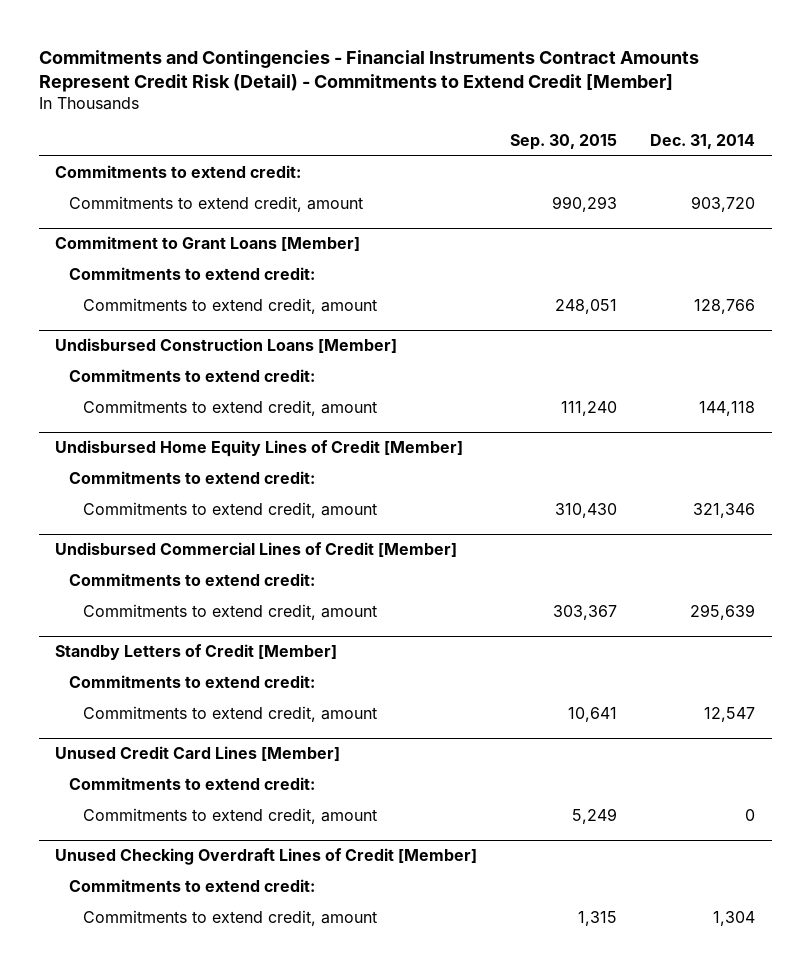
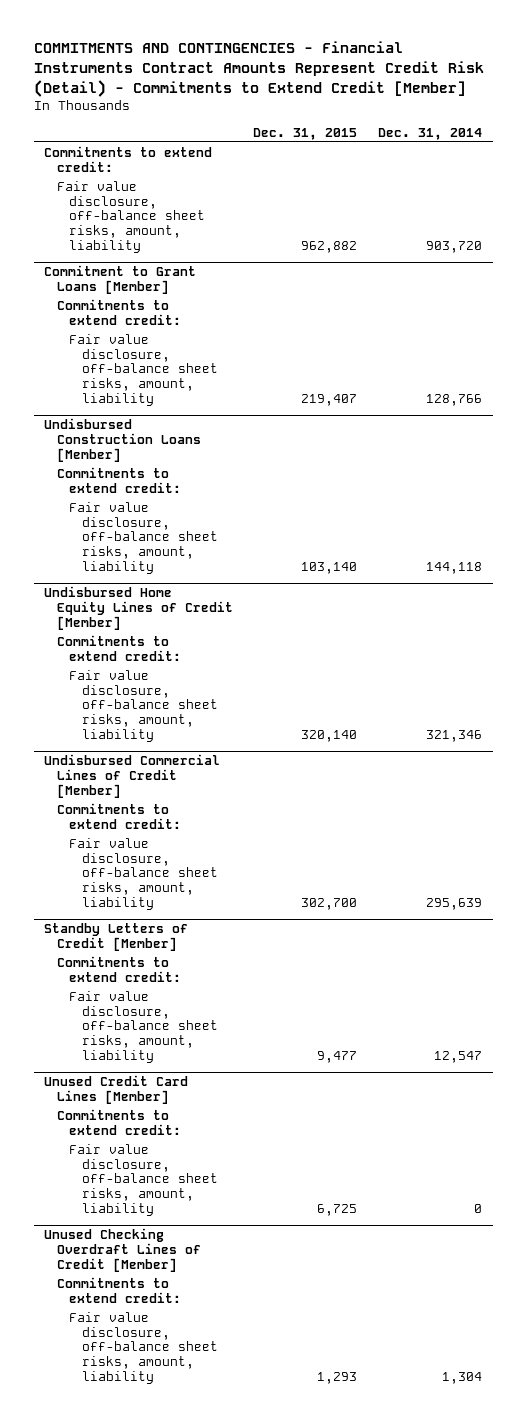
[38,49,699,93] Commitments and Contingencies - Financial Instruments Contract Amounts Represent Credit Risk (Detail) - Commitments to Extend Credit [Member] -> [33,41,484,98] COMMITMENTS AND CONTINGENCIES - Financial Instruments Contract Amounts Represent Credit Risk (Detail) - Commitments to Extend Credit [Member]
[510,134,618,151] Sep. 30, 2015 -> none
none -> [253,127,358,140] Dec. 31, 2015
[68,196,363,213] Commitments to extend credit, amount -> [56,180,206,253] Fair value disclosure, off-balance sheet risks, amount, liability
[82,298,377,315] Commitments to extend credit, amount -> [69,333,218,406] Fair value disclosure, off-balance sheet risks, amount, liability
[82,400,377,417] Commitments to extend credit, amount -> [69,501,218,574] Fair value disclosure, off-balance sheet risks, amount, liability
[82,502,377,519] Commitments to extend credit, amount -> [69,669,218,742] Fair value disclosure, off-balance sheet risks, amount, liability
[82,604,377,621] Commitments to extend credit, amount -> [69,837,218,910] Fair value disclosure, off-balance sheet risks, amount, liability
[82,706,377,723] Commitments to extend credit, amount -> [69,990,218,1063] Fair value disclosure, off-balance sheet risks, amount, liability
[82,808,377,825] Commitments to extend credit, amount -> [69,1143,218,1216] Fair value disclosure, off-balance sheet risks, amount, liability
[82,910,377,927] Commitments to extend credit, amount -> [69,1311,218,1384] Fair value disclosure, off-balance sheet risks, amount, liability

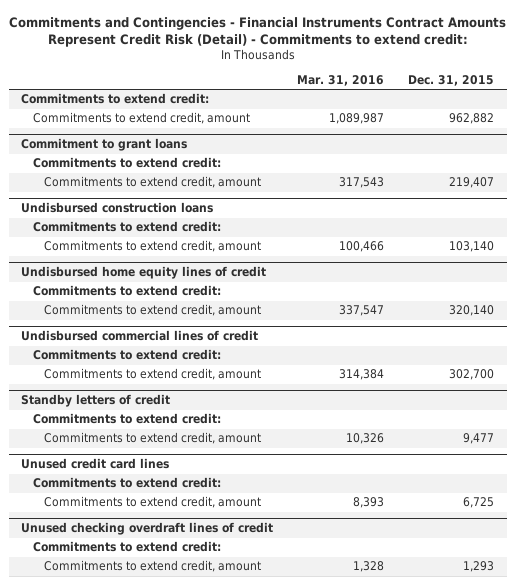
[33,41,484,98] COMMITMENTS AND CONTINGENCIES - Financial Instruments Contract Amounts Represent Credit Risk (Detail) - Commitments to Extend Credit [Member] -> [8,16,506,48] Commitments and Contingencies - Financial Instruments Contract Amounts Represent Credit Risk (Detail) - Commitments to extend credit:
[378,127,483,140] Dec. 31, 2014 -> none
none -> [297,75,385,87] Mar. 31, 2016
[56,180,206,253] Fair value disclosure, off-balance sheet risks, amount, liability -> [32,112,250,125] Commitments to extend credit, amount
[44,265,197,294] Commitment to Grant Loans [Member] -> [21,138,188,152] Commitment to grant loans
[69,333,218,406] Fair value disclosure, off-balance sheet risks, amount, liability -> [43,176,261,189] Commitments to extend credit, amount
[44,418,201,462] Undisbursed Construction Loans [Member] -> [21,202,214,214] Undisbursed construction loans
[69,501,218,574] Fair value disclosure, off-balance sheet risks, amount, liability -> [43,240,261,253] Commitments to extend credit, amount
[44,586,233,630] Undisbursed Home Equity Lines of Credit [Member] -> [21,266,267,280] Undisbursed home equity lines of credit
[69,669,218,742] Fair value disclosure, off-balance sheet risks, amount, liability -> [43,304,261,317] Commitments to extend credit, amount
[44,754,221,798] Undisbursed Commercial Lines of Credit [Member] -> [21,330,259,342] Undisbursed commercial lines of credit
[69,837,218,910] Fair value disclosure, off-balance sheet risks, amount, liability -> [43,368,261,381] Commitments to extend credit, amount
[44,923,189,951] Standby Letters of Credit [Member] -> [21,394,171,408] Standby letters of credit
[69,990,218,1063] Fair value disclosure, off-balance sheet risks, amount, liability -> [43,432,261,445] Commitments to extend credit, amount
[44,1075,189,1104] Unused Credit Card Lines [Member] -> [21,458,170,470] Unused credit card lines
[69,1143,218,1216] Fair value disclosure, off-balance sheet risks, amount, liability -> [43,496,261,509] Commitments to extend credit, amount
[44,1228,201,1272] Unused Checking Overdraft Lines of Credit [Member] -> [21,522,274,536] Unused checking overdraft lines of credit
[69,1311,218,1384] Fair value disclosure, off-balance sheet risks, amount, liability -> [43,560,261,573] Commitments to extend credit, amount

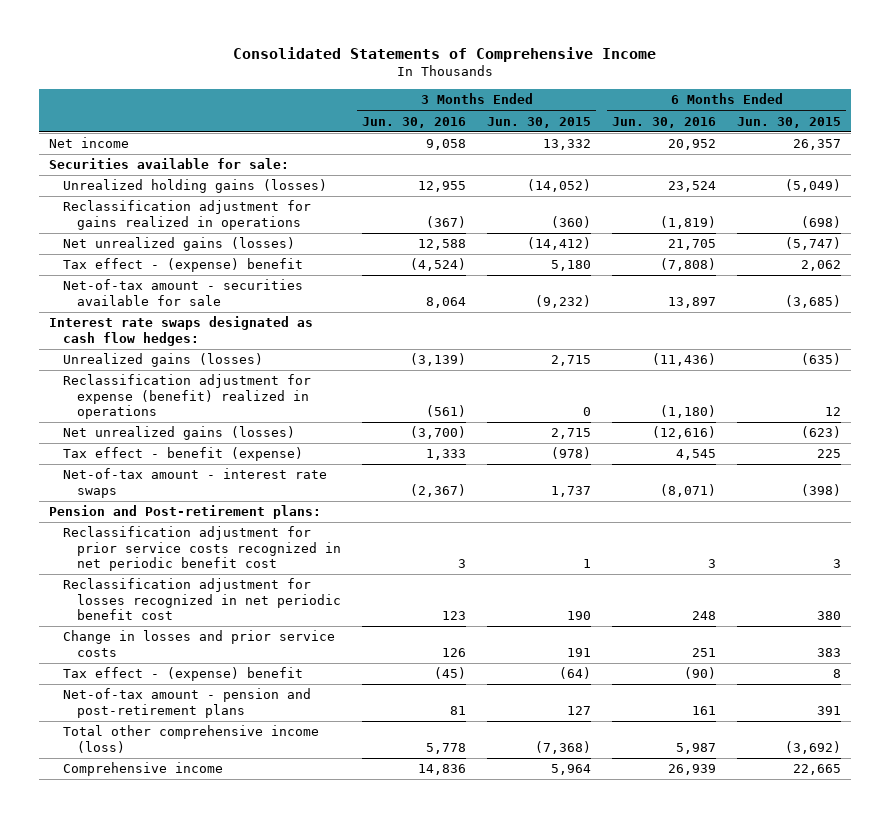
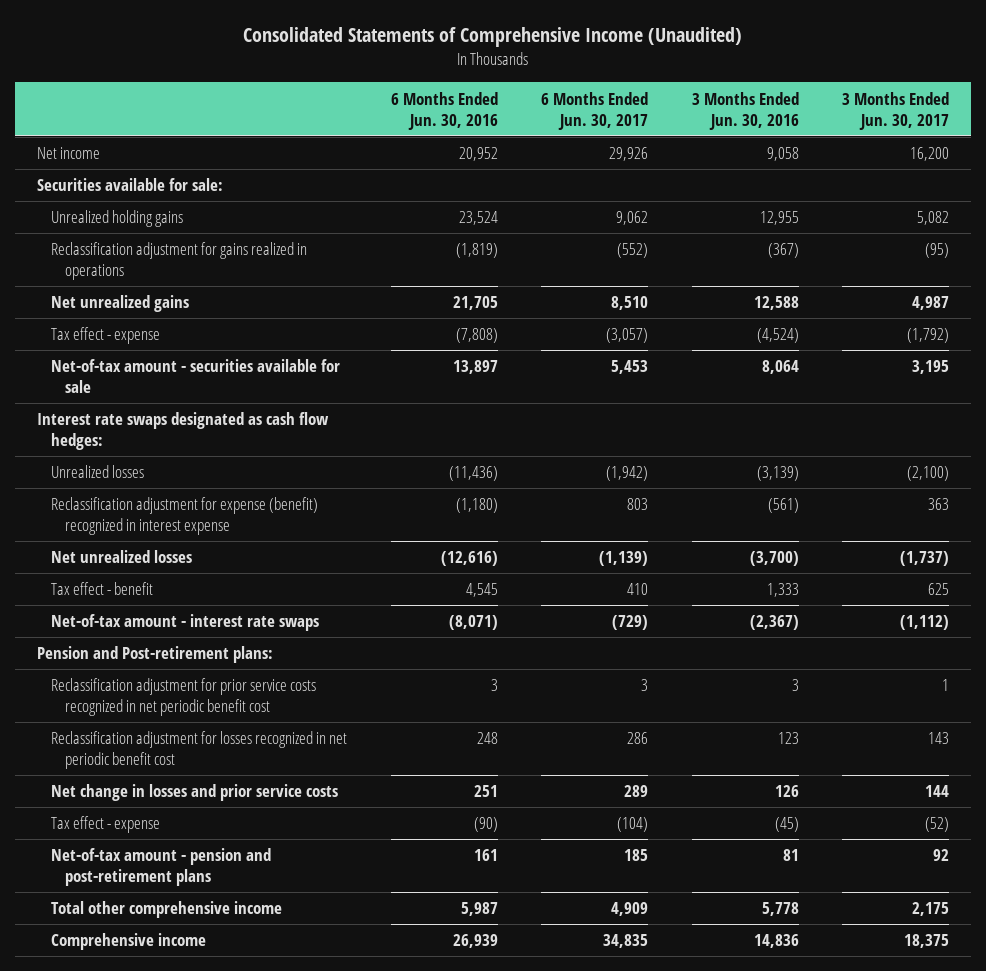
[233,46,657,62] Consolidated Statements of Comprehensive Income -> [243,26,743,47] Consolidated Statements of Comprehensive Income (Unaudited)
[487,116,592,128] Jun. 30, 2015 -> none
[736,116,841,128] Jun. 30, 2015 -> none
none -> [541,91,649,130] 6 Months Ended Jun. 30, 2017
none -> [842,91,950,130] 3 Months Ended Jun. 30, 2017
[63,179,328,194] Unrealized holding gains (losses) -> [50,210,183,228] Unrealized holding gains
[63,237,296,252] Net unrealized gains (losses) -> [50,295,189,313] Net unrealized gains
[63,258,304,273] Tax effect - (expense) benefit -> [50,327,160,345] Tax effect - expense
[63,353,264,368] Unrealized gains (losses) -> [50,465,144,479] Unrealized losses
[63,374,312,420] Reclassification adjustment for expense (benefit) realized in operations -> [50,497,318,536] Reclassification adjustment for expense (benefit) recognized in interest expense
[63,426,296,441] Net unrealized gains (losses) -> [50,550,192,564] Net unrealized losses
[63,447,304,462] Tax effect - benefit (expense) -> [50,582,153,596] Tax effect - benefit
[63,630,336,657] Change in losses and prior service costs -> [50,784,338,802] Net change in losses and prior service costs
[63,667,304,682] Tax effect - (expense) benefit -> [50,816,160,834] Tax effect - expense
[63,725,320,753] Total other comprehensive income (loss) -> [50,901,282,919] Total other comprehensive income

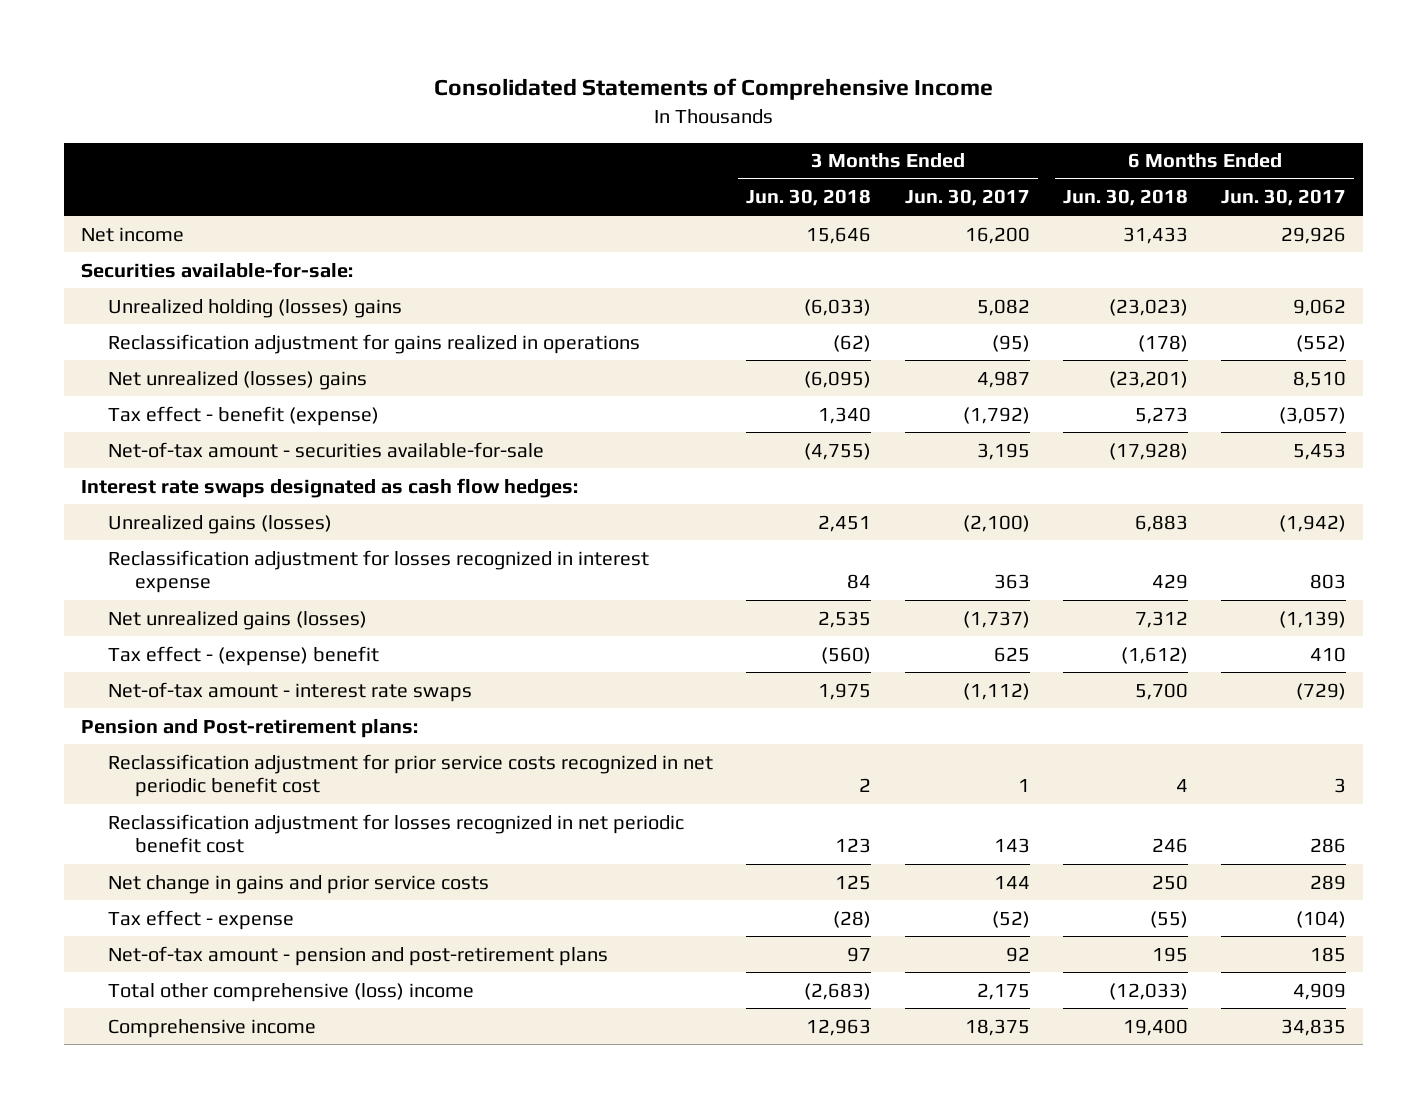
[243,26,743,47] Consolidated Statements of Comprehensive Income (Unaudited) -> [433,78,993,101] Consolidated Statements of Comprehensive Income
[390,91,498,130] 6 Months Ended Jun. 30, 2016 -> none
[691,91,799,130] 3 Months Ended Jun. 30, 2016 -> none
none -> [746,189,872,207] Jun. 30, 2018
none -> [1062,189,1188,207] Jun. 30, 2018
[36,178,223,192] Securities available for sale: -> [81,261,354,278] Securities available-for-sale:
[50,210,183,228] Unrealized holding gains -> [108,298,403,318] Unrealized holding (losses) gains
[50,295,189,313] Net unrealized gains -> [108,370,368,390] Net unrealized (losses) gains
[50,327,160,345] Tax effect - expense -> [108,405,380,426] Tax effect - benefit (expense)
[50,359,340,394] Net-of-tax amount - securities available for sale -> [108,441,545,458] Net-of-tax amount - securities available-for-sale
[50,465,144,479] Unrealized losses -> [108,514,333,534] Unrealized gains (losses)
[50,497,318,536] Reclassification adjustment for expense (benefit) recognized in interest expense -> [108,549,650,594] Reclassification adjustment for losses recognized in interest expense
[50,550,192,564] Net unrealized losses -> [108,610,368,630] Net unrealized gains (losses)
[50,582,153,596] Tax effect - benefit -> [108,645,380,666] Tax effect - (expense) benefit
[50,784,338,802] Net change in losses and prior service costs -> [108,874,490,894] Net change in gains and prior service costs
[50,901,282,919] Total other comprehensive income -> [108,982,475,1002] Total other comprehensive (loss) income

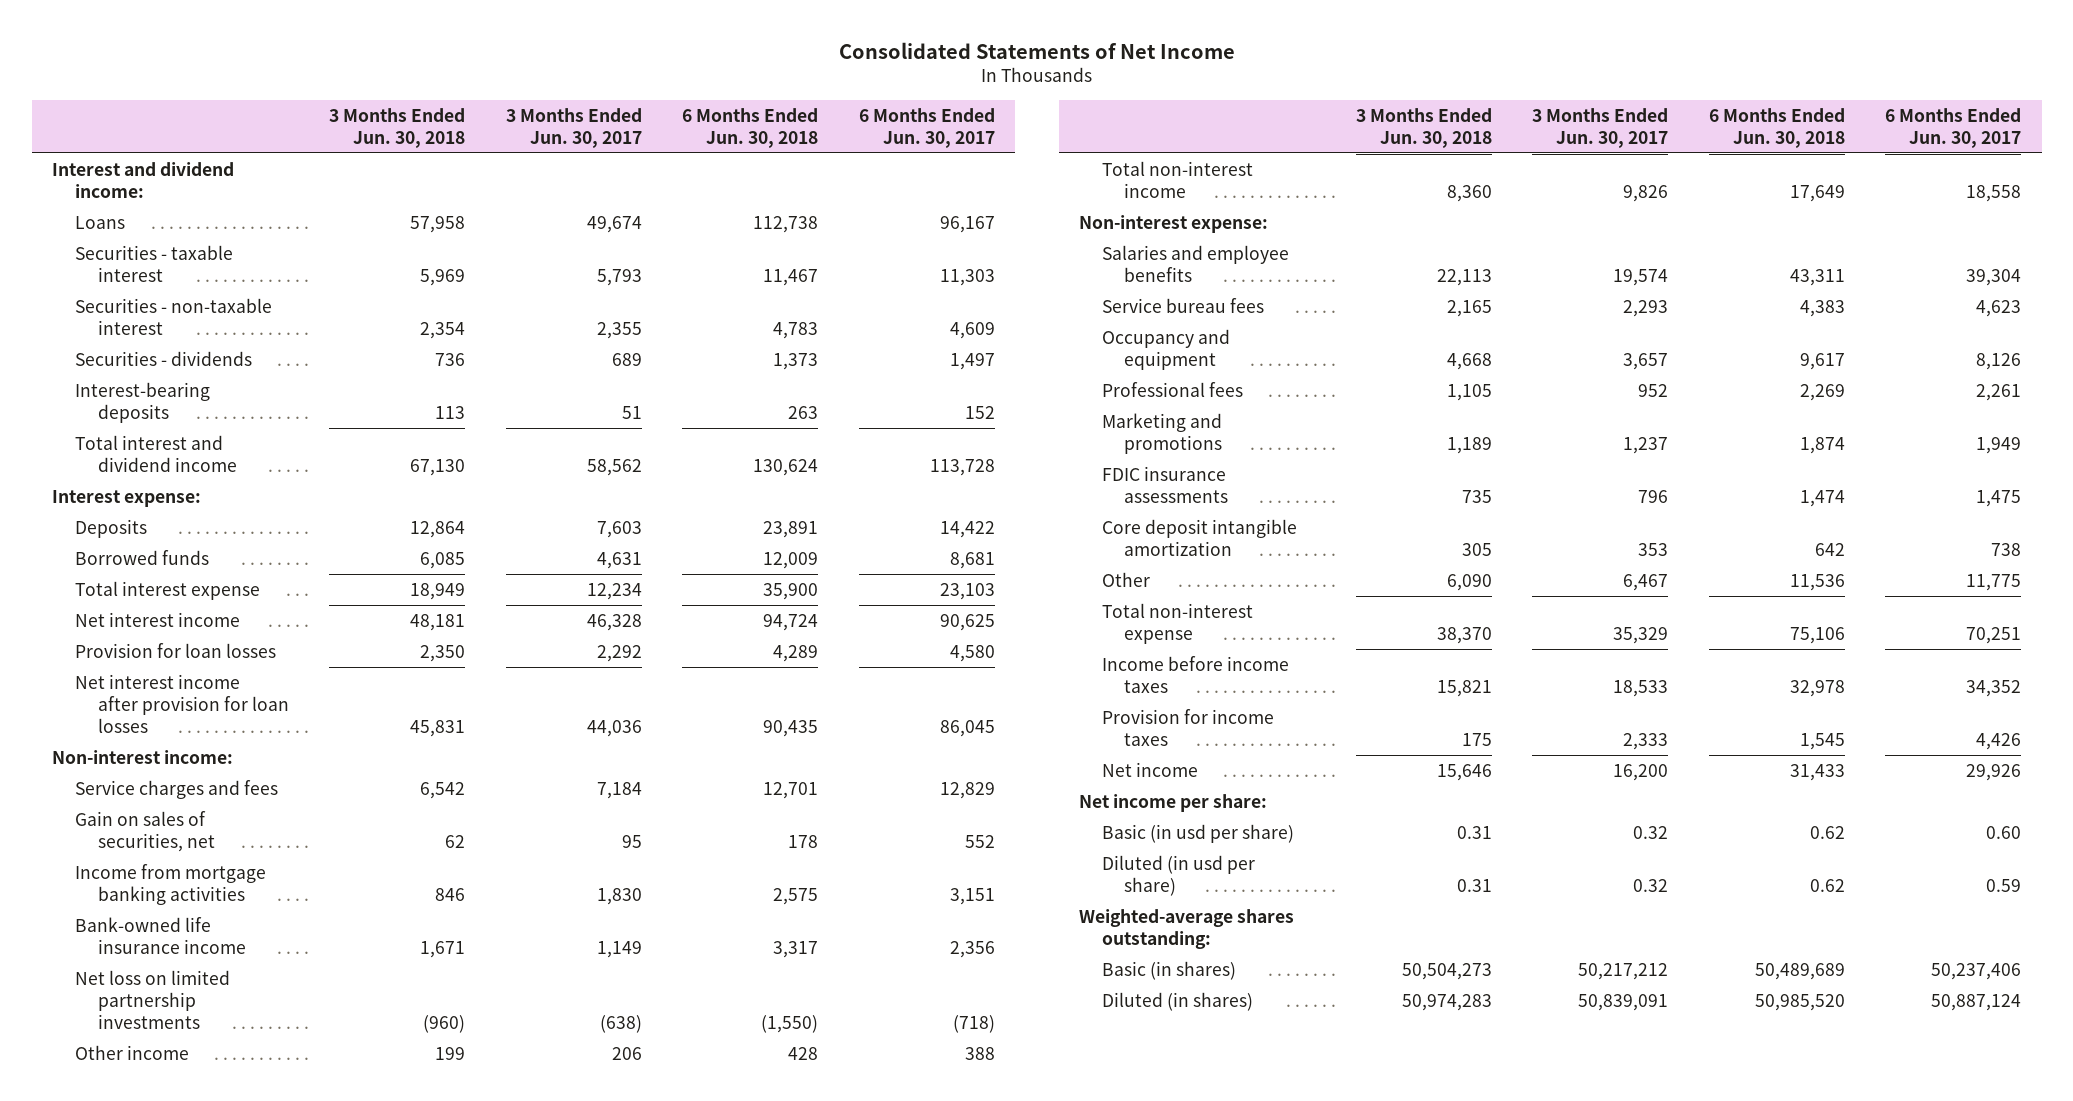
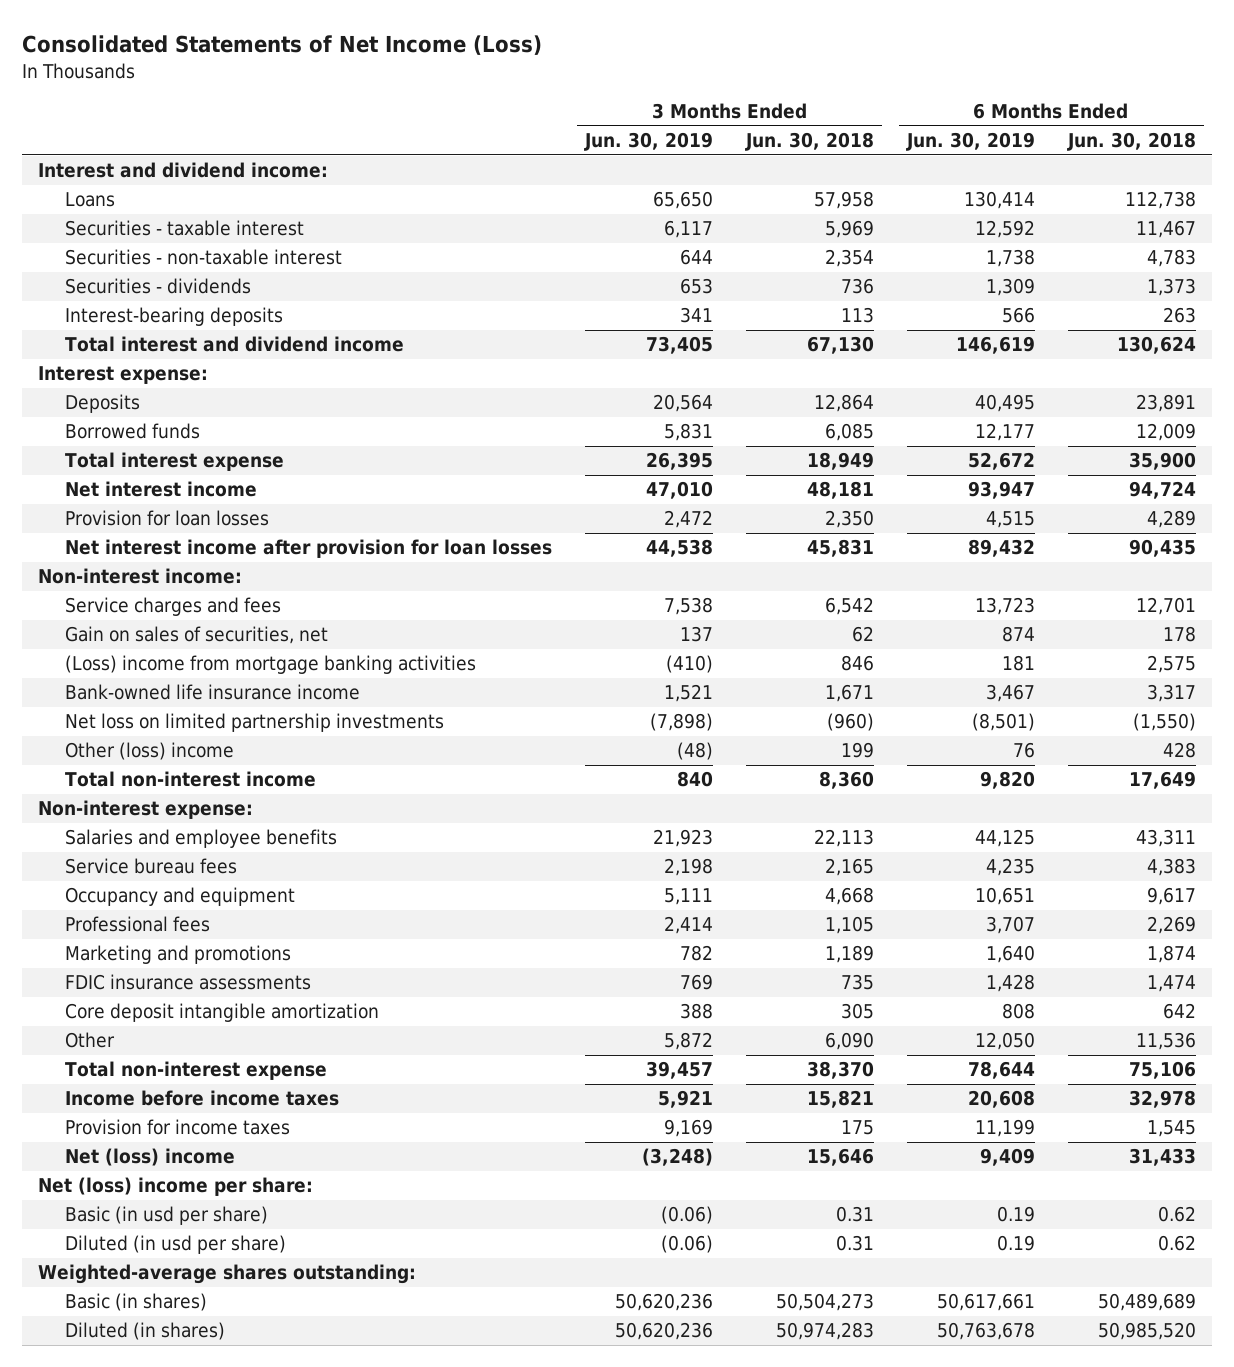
[838,41,1235,59] Consolidated Statements of Net Income -> [21,34,542,55] Consolidated Statements of Net Income (Loss)
[505,107,642,148] 3 Months Ended Jun. 30, 2017 -> none
[858,107,995,148] 6 Months Ended Jun. 30, 2017 -> none
none -> [584,132,714,152] Jun. 30, 2019
none -> [905,132,1035,152] Jun. 30, 2019
[74,863,266,905] Income from mortgage banking activities -> [65,655,477,675] (Loss) income from mortgage banking activities
[74,1044,189,1060] Other income -> [65,742,235,761] Other (loss) income
[1101,761,1198,777] Net income -> [65,1148,236,1167] Net (loss) income
[1078,793,1267,812] Net income per share: -> [38,1177,314,1197] Net (loss) income per share:

